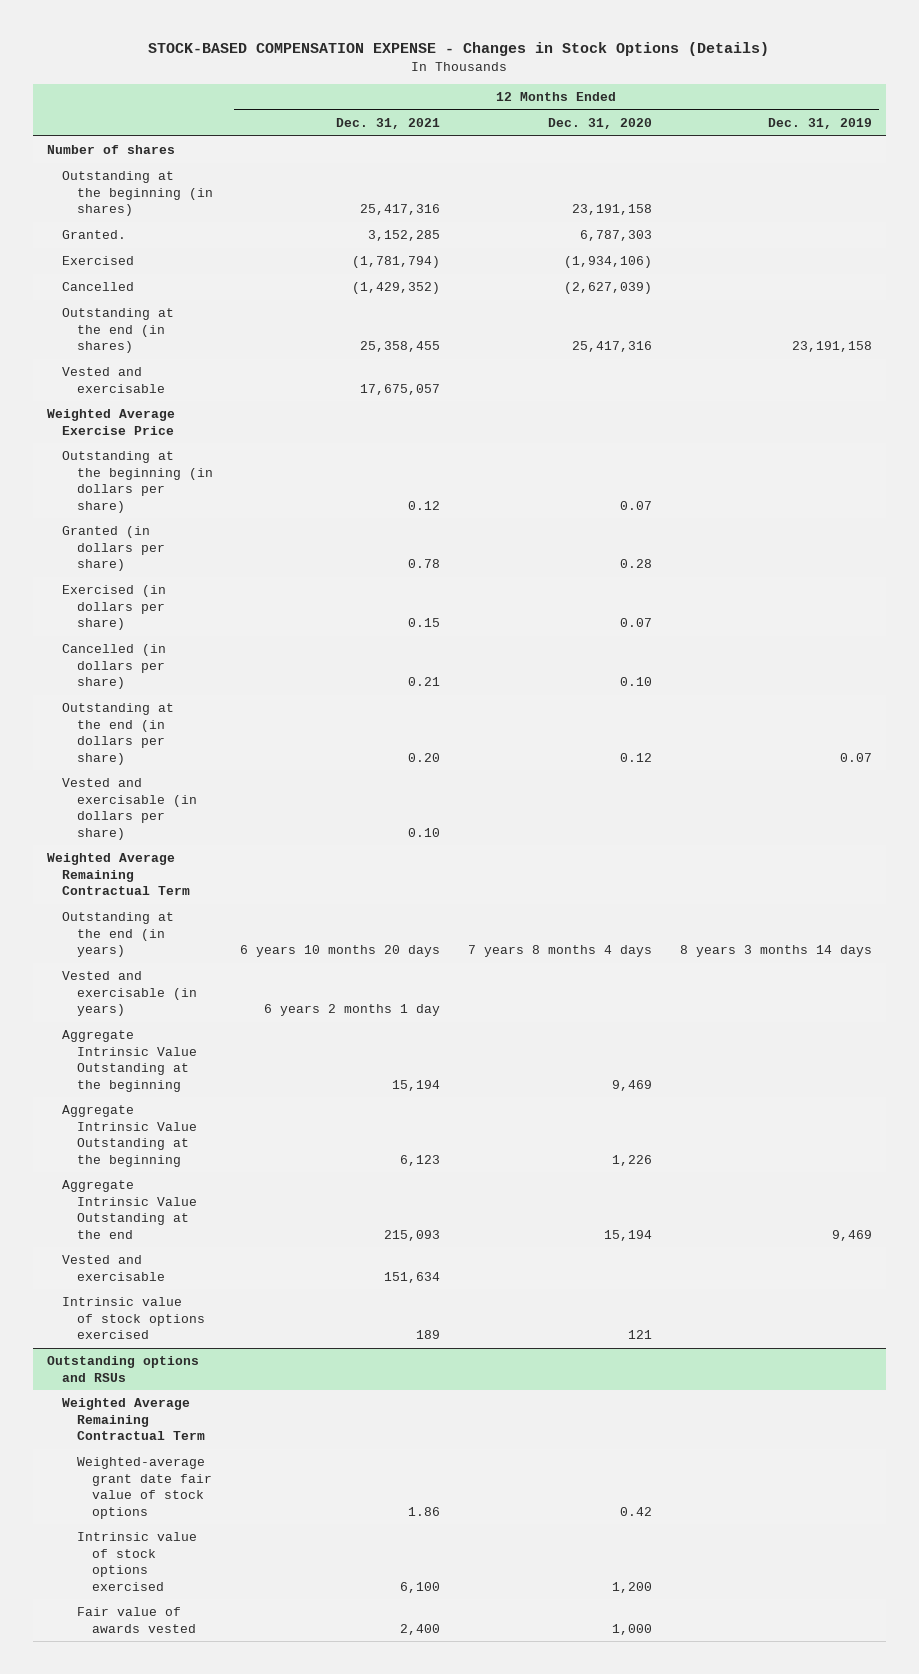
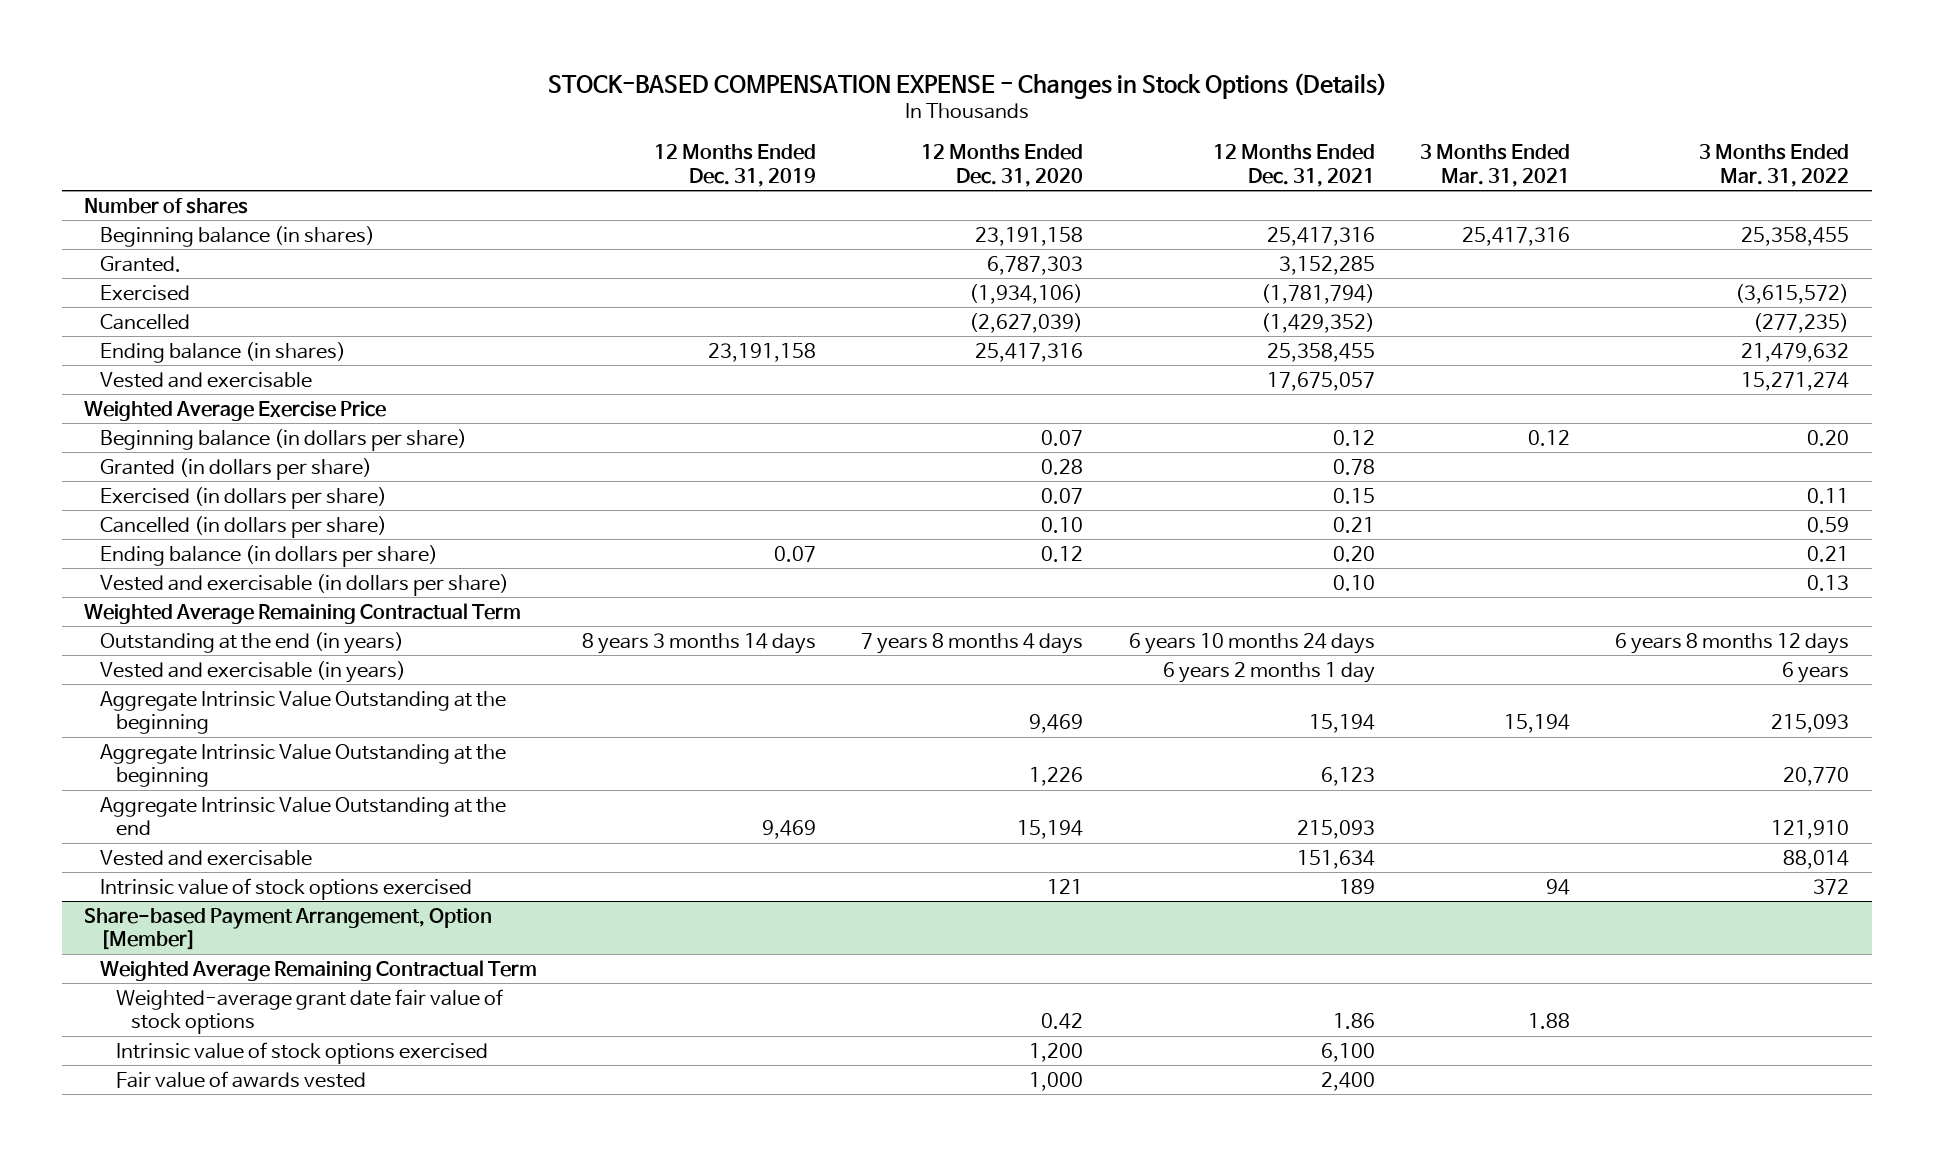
none -> [1419,144,1570,187] 3 Months Ended Mar. 31, 2021
none -> [1698,144,1849,187] 3 Months Ended Mar. 31, 2022
[61,171,213,217] Outstanding at the beginning (in shares) -> [100,225,376,247] Beginning balance (in shares)
[61,308,174,354] Outstanding at the end (in shares) -> [100,341,347,363] Ending balance (in shares)
[61,451,213,513] Outstanding at the beginning (in dollars per share) -> [100,428,468,451] Beginning balance (in dollars per share)
[61,703,174,765] Outstanding at the end (in dollars per share) -> [100,544,439,567] Ending balance (in dollars per share)
[240,945,441,958] 6 years 10 months 20 days -> [1128,632,1375,654] 6 years 10 months 24 days
[47,1356,200,1382] Outstanding options and RSUs -> [84,907,493,951] Share-based Payment Arrangement, Option [Member]

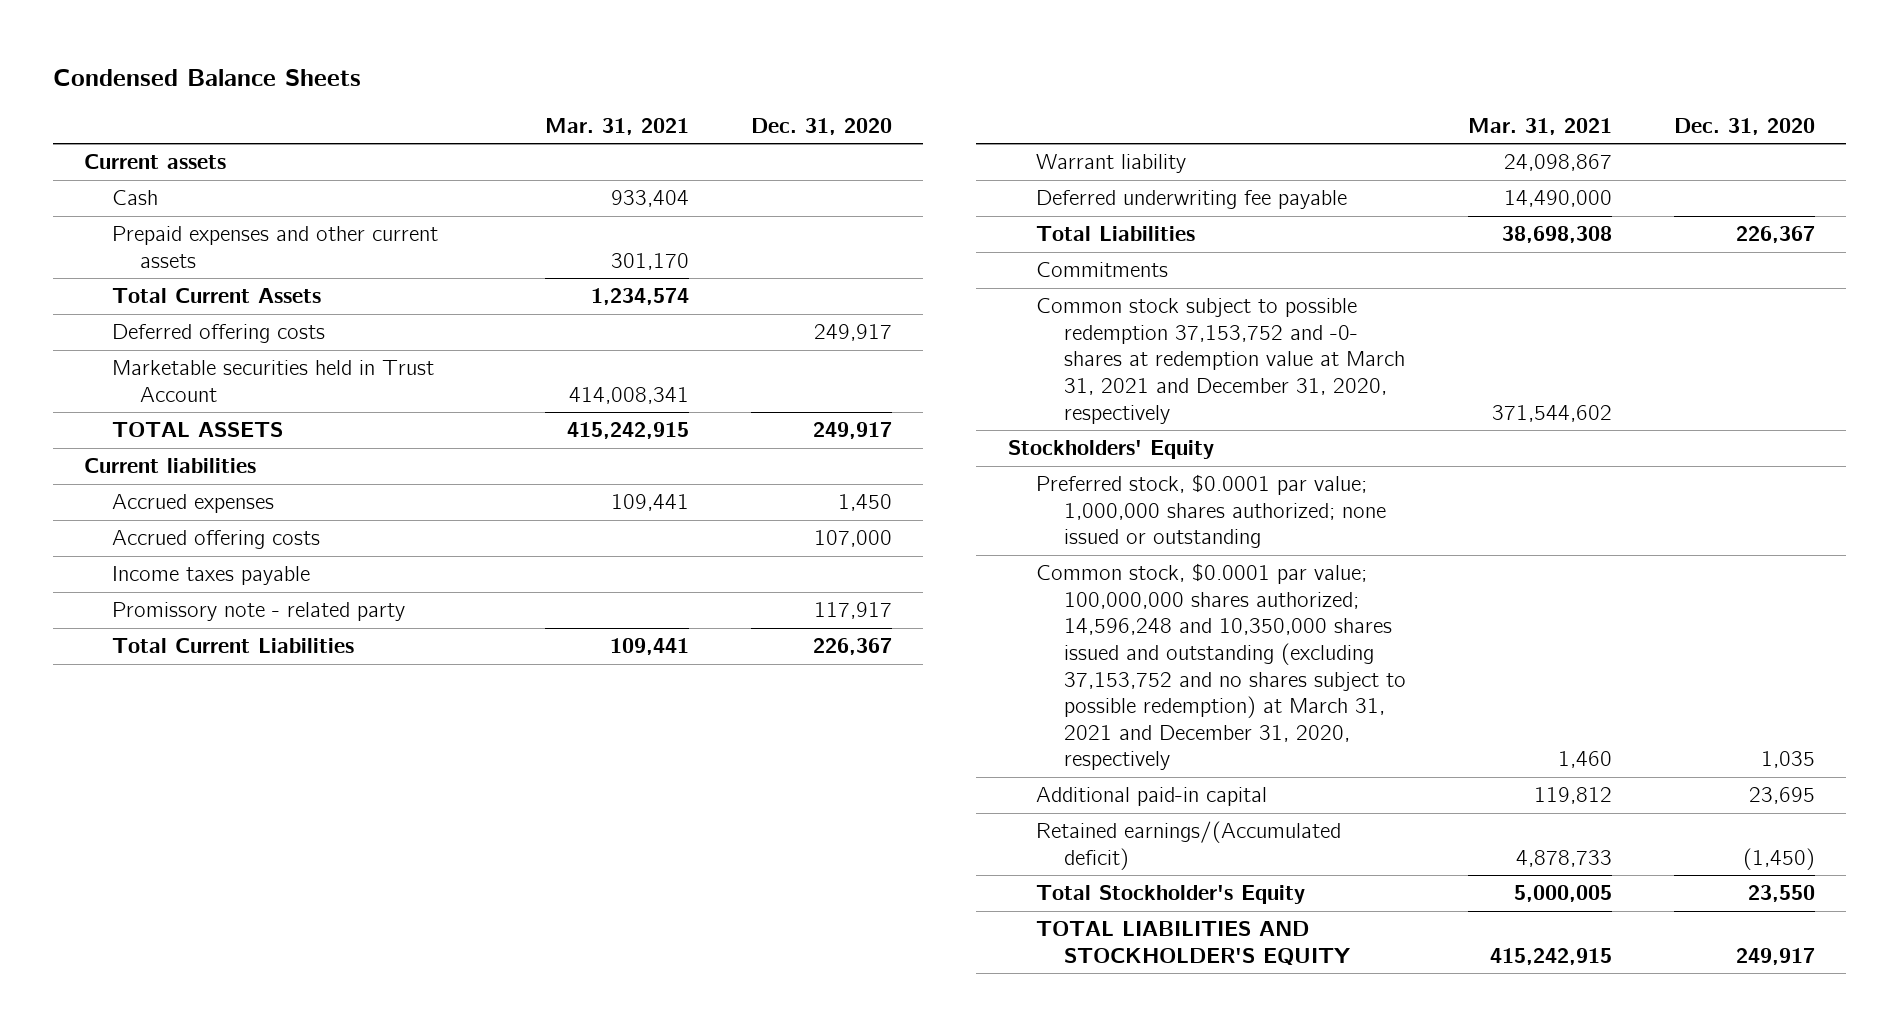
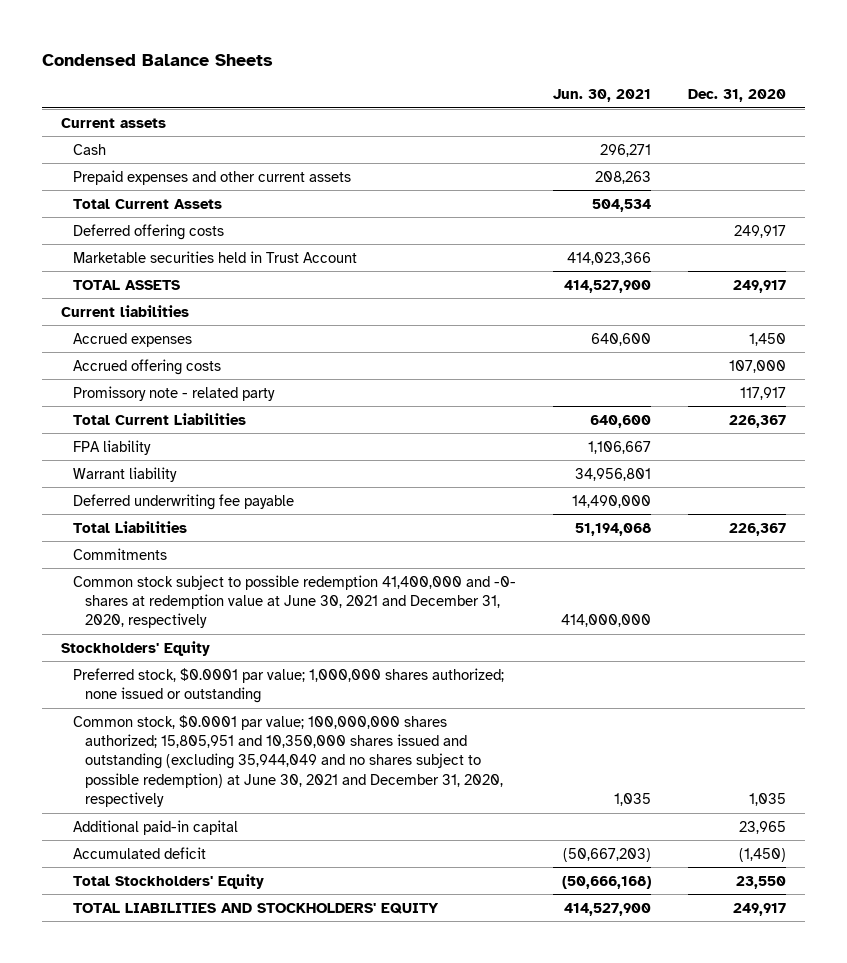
[544,117,689,135] Mar. 31, 2021 -> none
none -> [553,89,652,103] Jun. 30, 2021
[112,566,311,586] Income taxes payable -> none
none -> [72,439,151,455] FPA liability
[1035,298,1405,424] Common stock subject to possible redemption 37,153,752 and -0- shares at redemption value at March 31, 2021 and December 31, 2020, respectively -> [72,574,516,629] Common stock subject to possible redemption 41,400,000 and -0- shares at redemption value at June 30, 2021 and December 31, 2020, respectively
[1035,563,1406,771] Common stock, $0.0001 par value; 100,000,000 shares authorized; 14,596,248 and 10,350,000 shares issued and outstanding (excluding 37,153,752 and no shares subject to possible redemption) at March 31, 2021 and December 31, 2020, respectively -> [72,714,503,808] Common stock, $0.0001 par value; 100,000,000 shares authorized; 15,805,951 and 10,350,000 shares issued and outstanding (excluding 35,944,049 and no shares subject to possible redemption) at June 30, 2021 and December 31, 2020, respectively
[1749,787,1816,805] 23,695 -> [739,820,787,834] 23,965
[1035,821,1341,870] Retained earnings/(Accumulated deficit) -> [72,846,206,859] Accumulated deficit
[1035,885,1305,905] Total Stockholder's Equity -> [72,873,264,889] Total Stockholders' Equity
[1035,921,1351,965] TOTAL LIABILITIES AND STOCKHOLDER'S EQUITY -> [72,902,439,914] TOTAL LIABILITIES AND STOCKHOLDERS' EQUITY

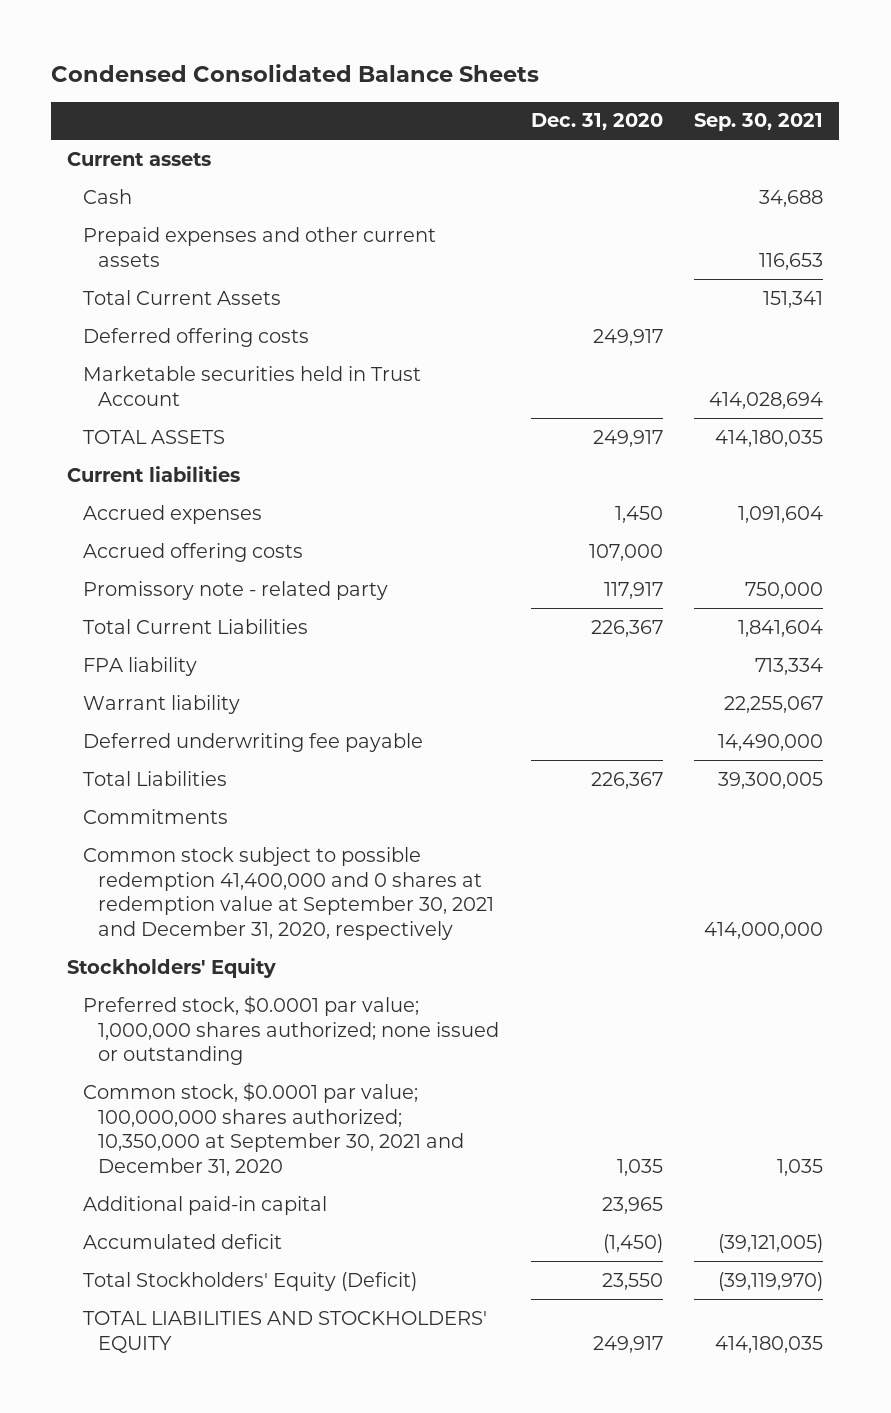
[42,53,274,66] Condensed Balance Sheets -> [51,63,540,82] Condensed Consolidated Balance Sheets
[553,89,652,103] Jun. 30, 2021 -> none
none -> [694,113,824,132] Sep. 30, 2021
[72,574,516,629] Common stock subject to possible redemption 41,400,000 and -0- shares at redemption value at June 30, 2021 and December 31, 2020, respectively -> [82,846,495,941] Common stock subject to possible redemption 41,400,000 and 0 shares at redemption value at September 30, 2021 and December 31, 2020, respectively
[72,714,503,808] Common stock, $0.0001 par value; 100,000,000 shares authorized; 15,805,951 and 10,350,000 shares issued and outstanding (excluding 35,944,049 and no shares subject to possible redemption) at June 30, 2021 and December 31, 2020, respectively -> [82,1081,465,1177] Common stock, $0.0001 par value; 100,000,000 shares authorized; 10,350,000 at September 30, 2021 and December 31, 2020
[72,873,264,889] Total Stockholders' Equity -> [82,1271,417,1291] Total Stockholders' Equity (Deficit)

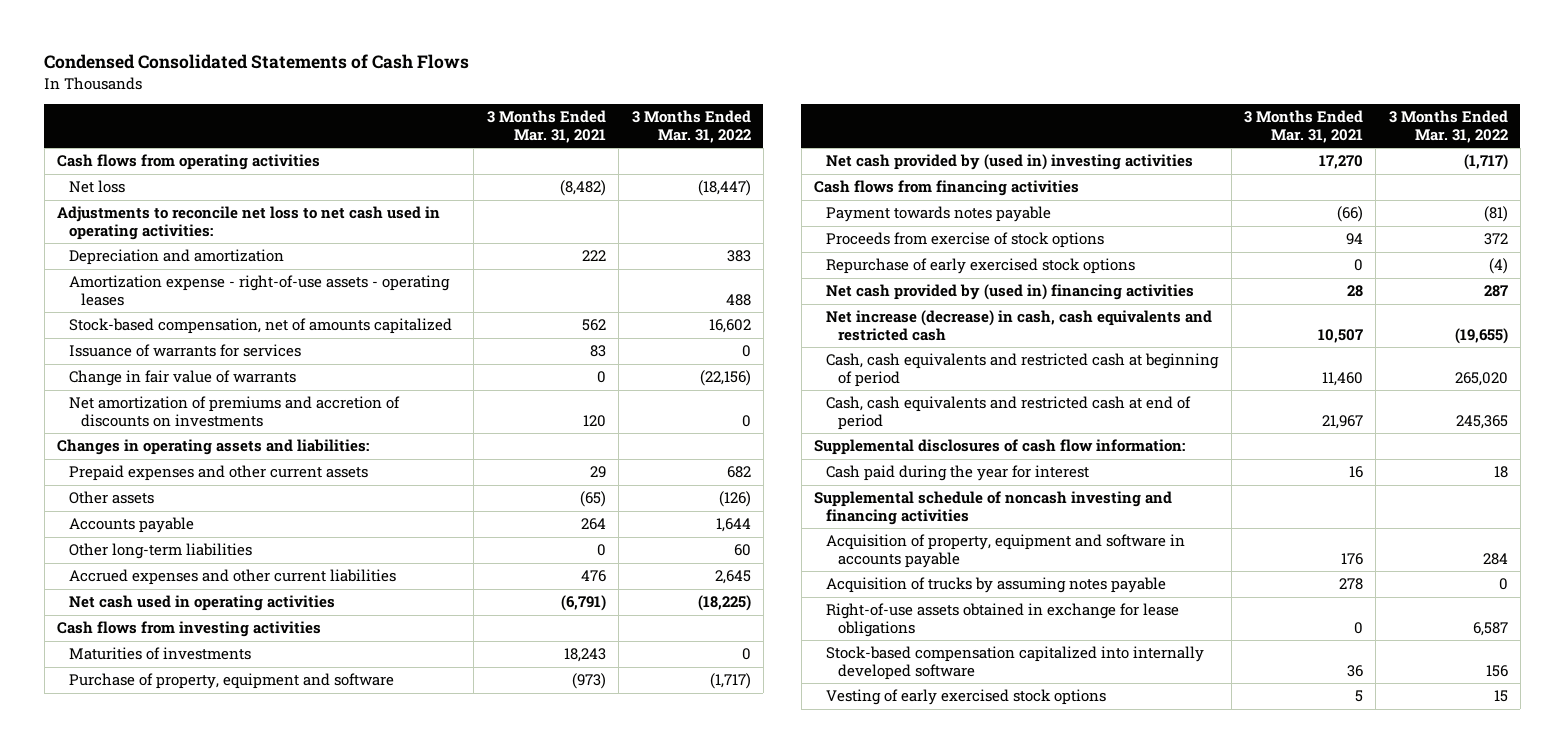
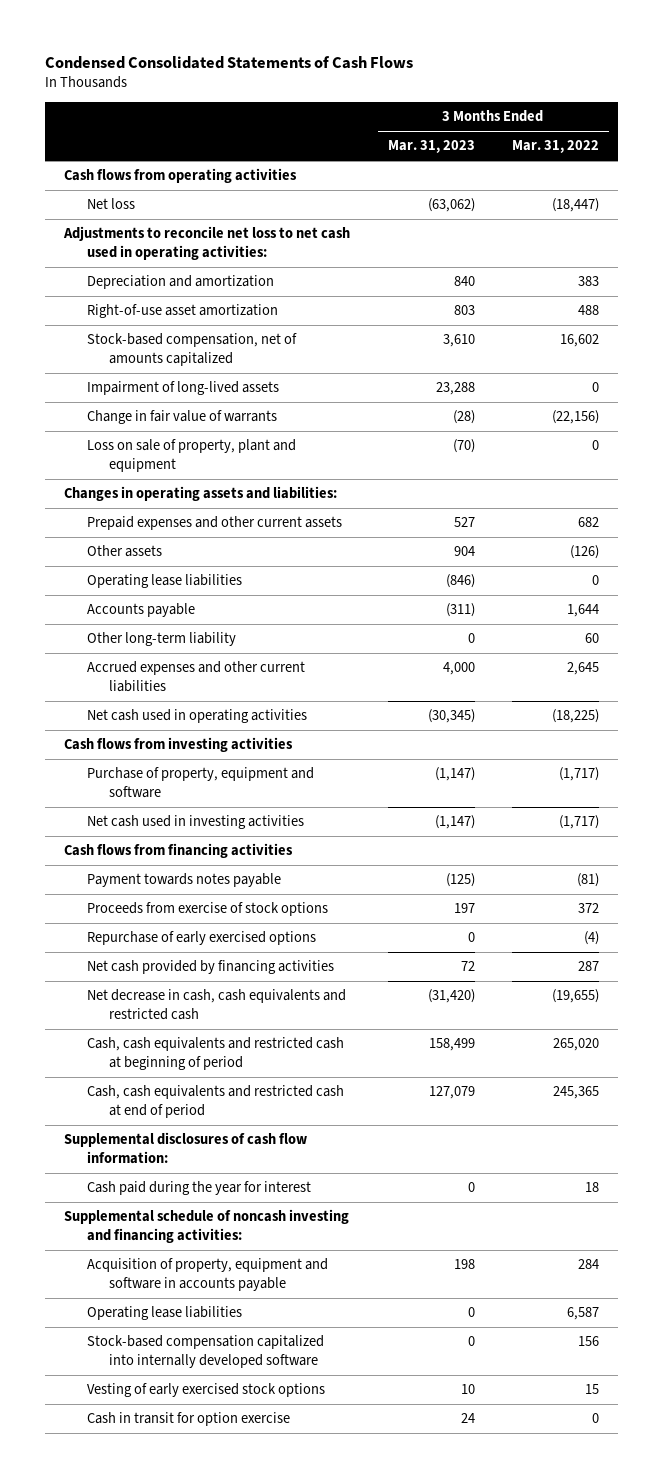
[486,110,606,143] 3 Months Ended Mar. 31, 2021 -> none
none -> [387,140,475,154] Mar. 31, 2023
[69,275,451,307] Amortization expense - right-of-use assets - operating leases -> [86,304,278,319] Right-of-use asset amortization
[69,344,302,358] Issuance of warrants for services -> none
none -> [86,381,279,396] Impairment of long-lived assets
[69,396,401,428] Net amortization of premiums and accretion of discounts on investments -> none
none -> [86,439,296,472] Loss on sale of property, plant and equipment
none -> [86,574,242,589] Operating lease liabilities
[69,543,253,560] Other long-term liabilities -> [86,632,236,647] Other long-term liability
[69,647,252,661] Maturities of investments -> none
[826,154,1194,171] Net cash provided by (used in) investing activities -> [86,815,304,830] Net cash used in investing activities
[826,258,1136,275] Repurchase of early exercised stock options -> [86,931,316,946] Repurchase of early exercised options
[826,284,1195,301] Net cash provided by (used in) financing activities -> [86,960,334,975] Net cash provided by financing activities
[826,310,1213,342] Net increase (decrease) in cash, cash equivalents and restricted cash -> [86,989,346,1020] Net decrease in cash, cash equivalents and restricted cash
[814,491,1173,526] Supplemental schedule of noncash investing and financing activities -> [63,1209,349,1243] Supplemental schedule of noncash investing and financing activities:
[826,577,1167,594] Acquisition of trucks by assuming notes payable -> none
[826,603,1180,638] Right-of-use assets obtained in exchange for lease obligations -> [86,1306,242,1321] Operating lease liabilities
none -> [86,1412,290,1427] Cash in transit for option exercise

